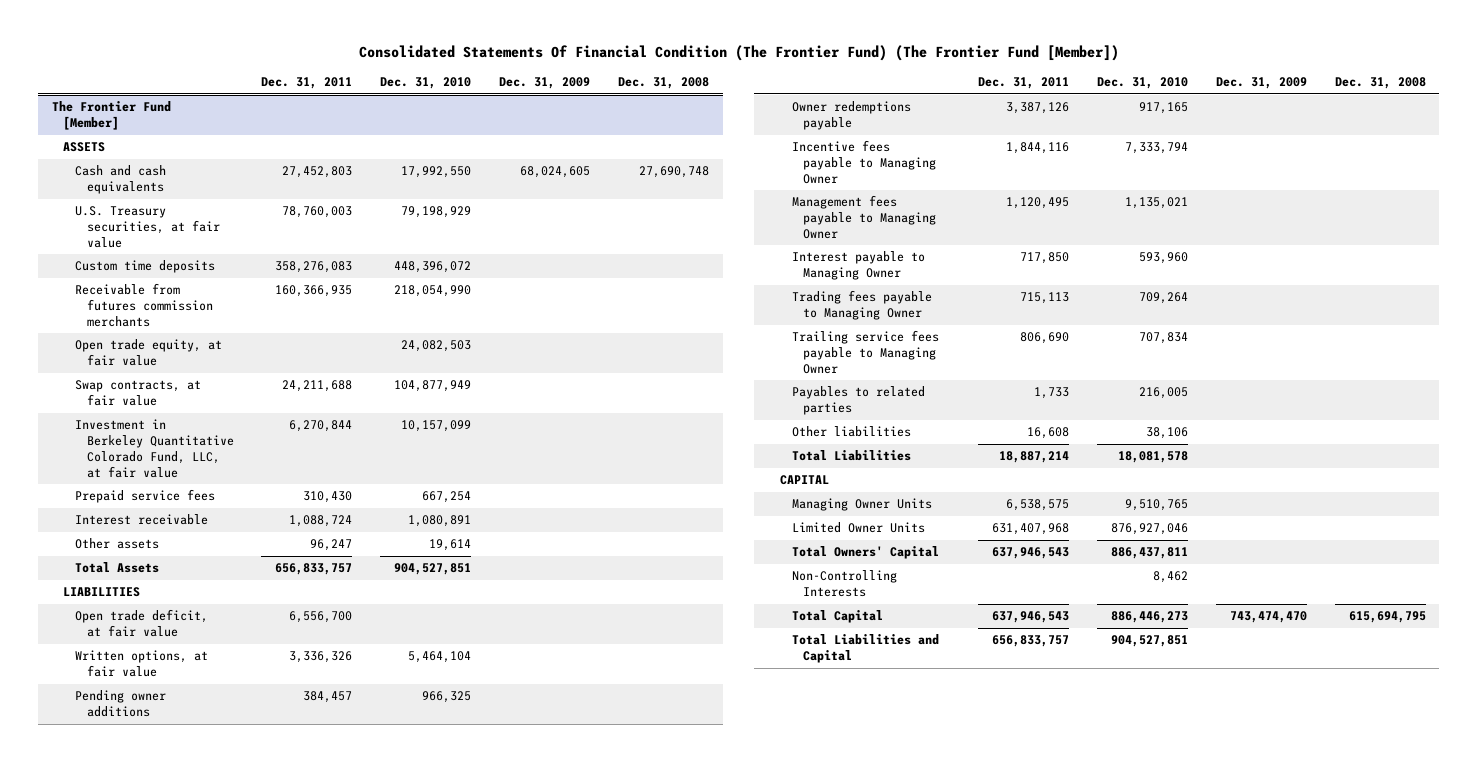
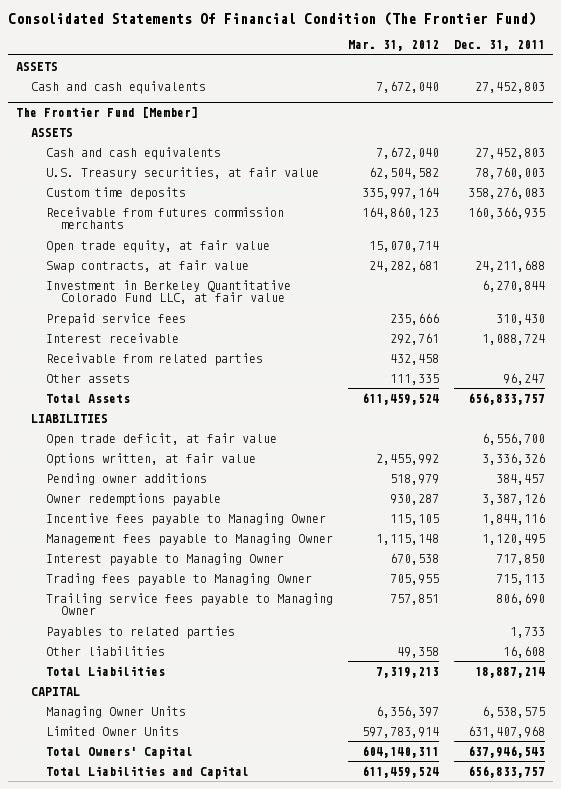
[358,45,1119,62] Consolidated Statements Of Financial Condition (The Frontier Fund) (The Frontier Fund [Member]) -> [8,12,537,27] Consolidated Statements Of Financial Condition (The Frontier Fund)
[380,77,472,90] Dec. 31, 2010 -> none
[499,77,591,90] Dec. 31, 2009 -> none
[617,77,709,90] Dec. 31, 2008 -> none
none -> [348,40,440,52] Mar. 31, 2012
none -> [15,61,58,71] ASSETS
none -> [31,80,207,94] Cash and cash equivalents
[74,419,234,478] Investment in Berkeley Quantitative Colorado Fund, LLC, at fair value -> [46,279,292,305] Investment in Berkeley Quantitative Colorado Fund LLC, at fair value
none -> [46,352,264,366] Receivable from related parties
[74,650,208,678] Written options, at fair value -> [46,452,257,466] Options written, at fair value
[791,570,897,598] Non-Controlling Interests -> none
[791,610,883,624] Total Capital -> none

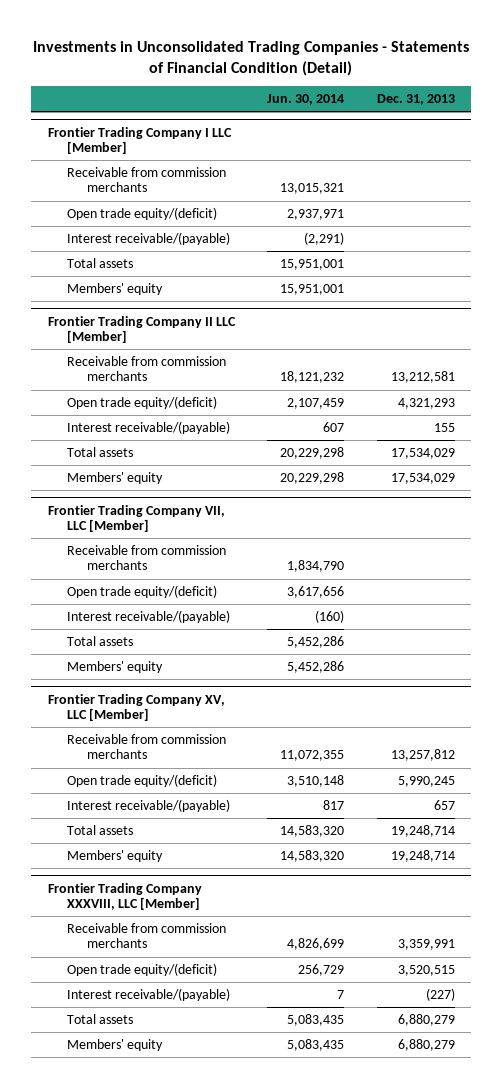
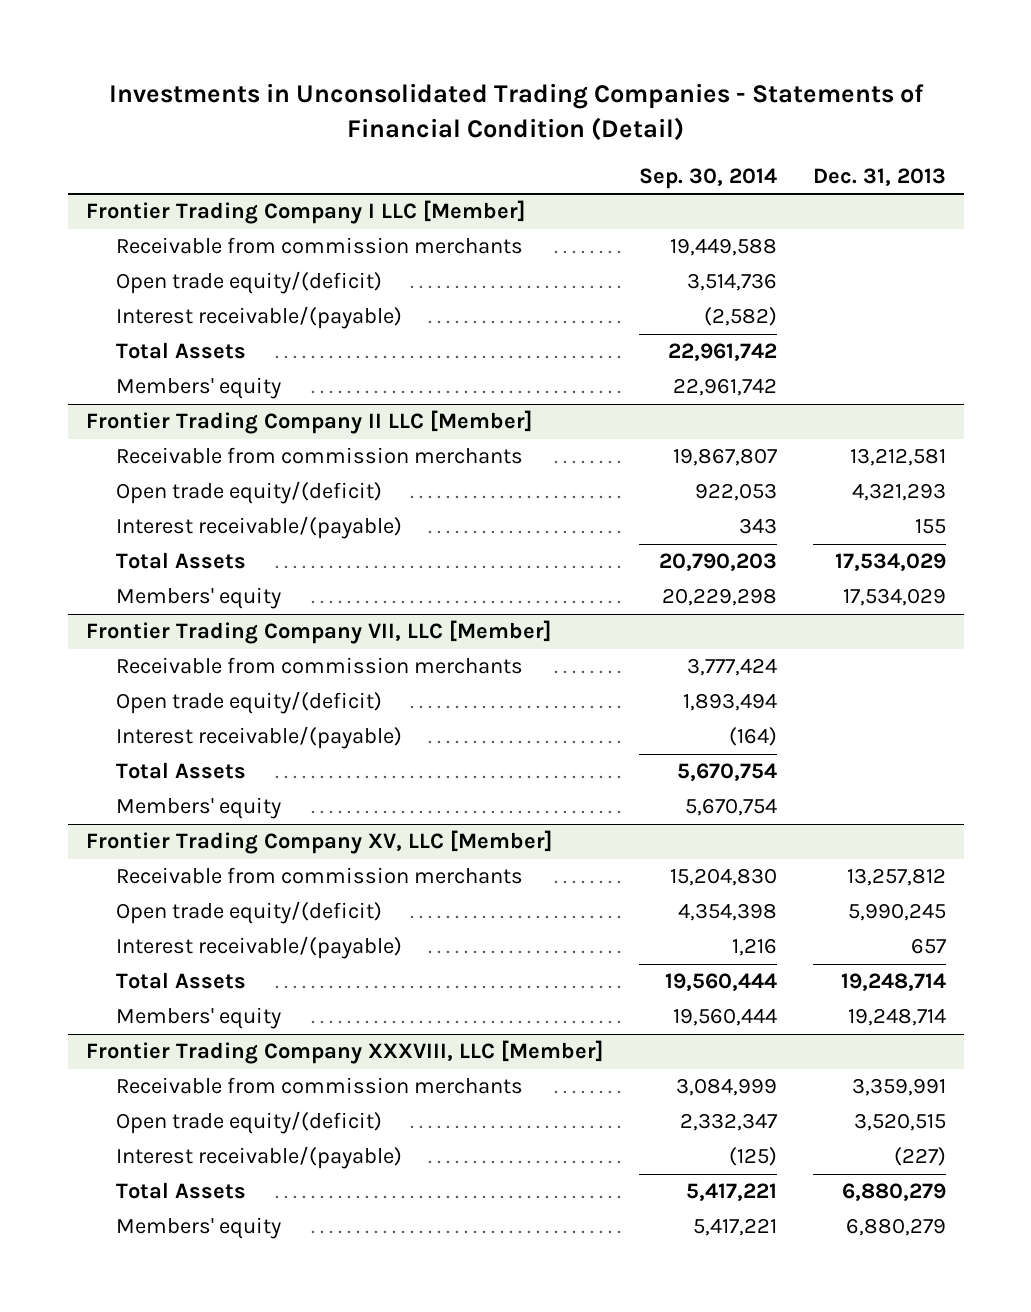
[267,94,345,106] Jun. 30, 2014 -> none
none -> [638,168,777,190] Sep. 30, 2014
[67,257,134,268] Total assets -> [115,342,246,360] Total Assets
[67,446,134,457] Total assets -> [115,552,246,570] Total Assets
[67,635,134,646] Total assets -> [115,762,246,780] Total Assets
[67,824,134,835] Total assets -> [115,972,246,990] Total Assets
[67,1013,134,1024] Total assets -> [115,1182,246,1200] Total Assets

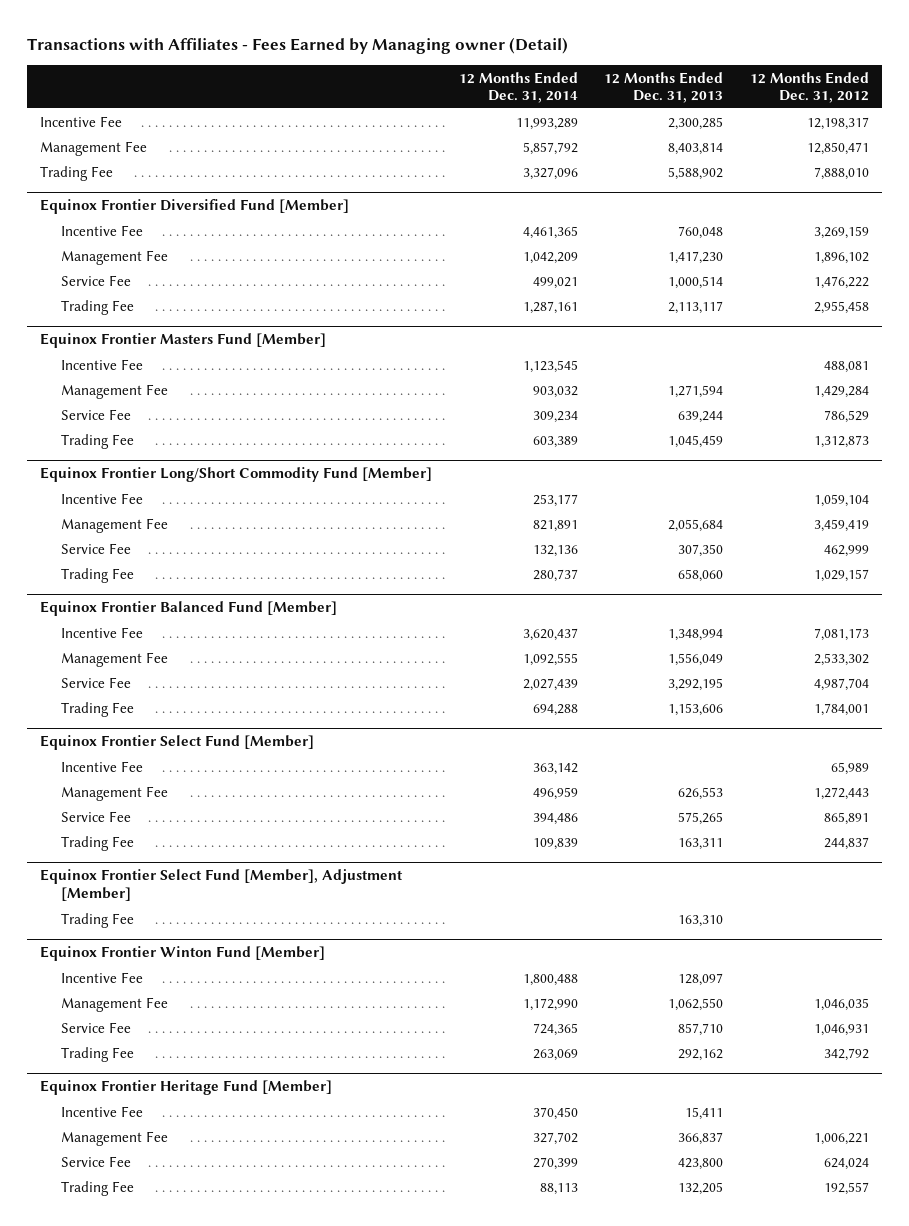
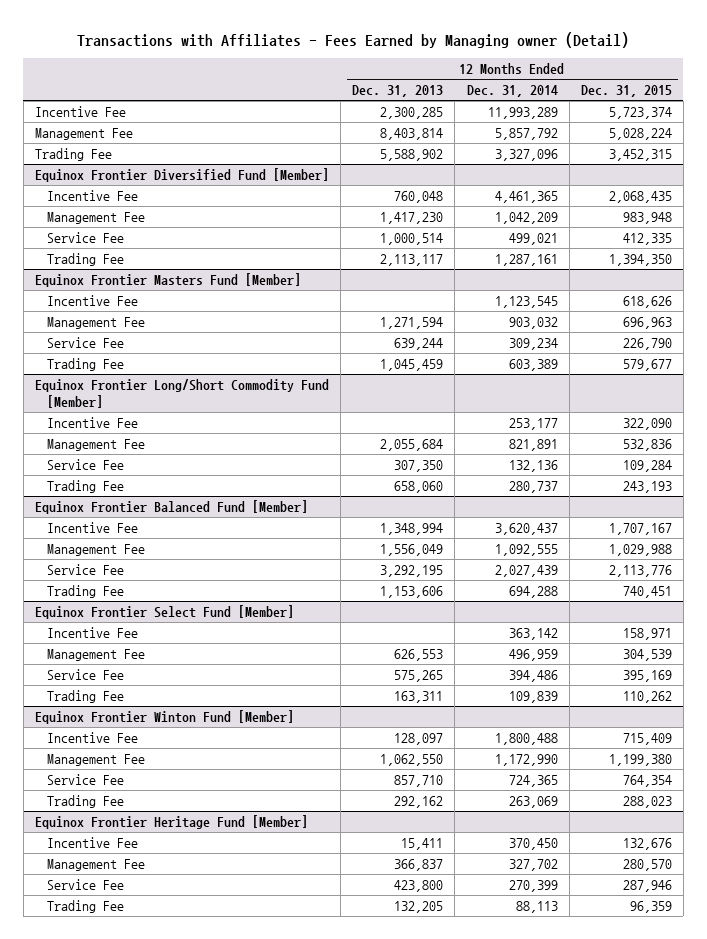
[749,71,869,103] 12 Months Ended Dec. 31, 2012 -> none
none -> [580,84,672,97] Dec. 31, 2015
[40,869,404,901] Equinox Frontier Select Fund [Member], Adjustment [Member] -> none
[60,912,134,928] Trading Fee -> none

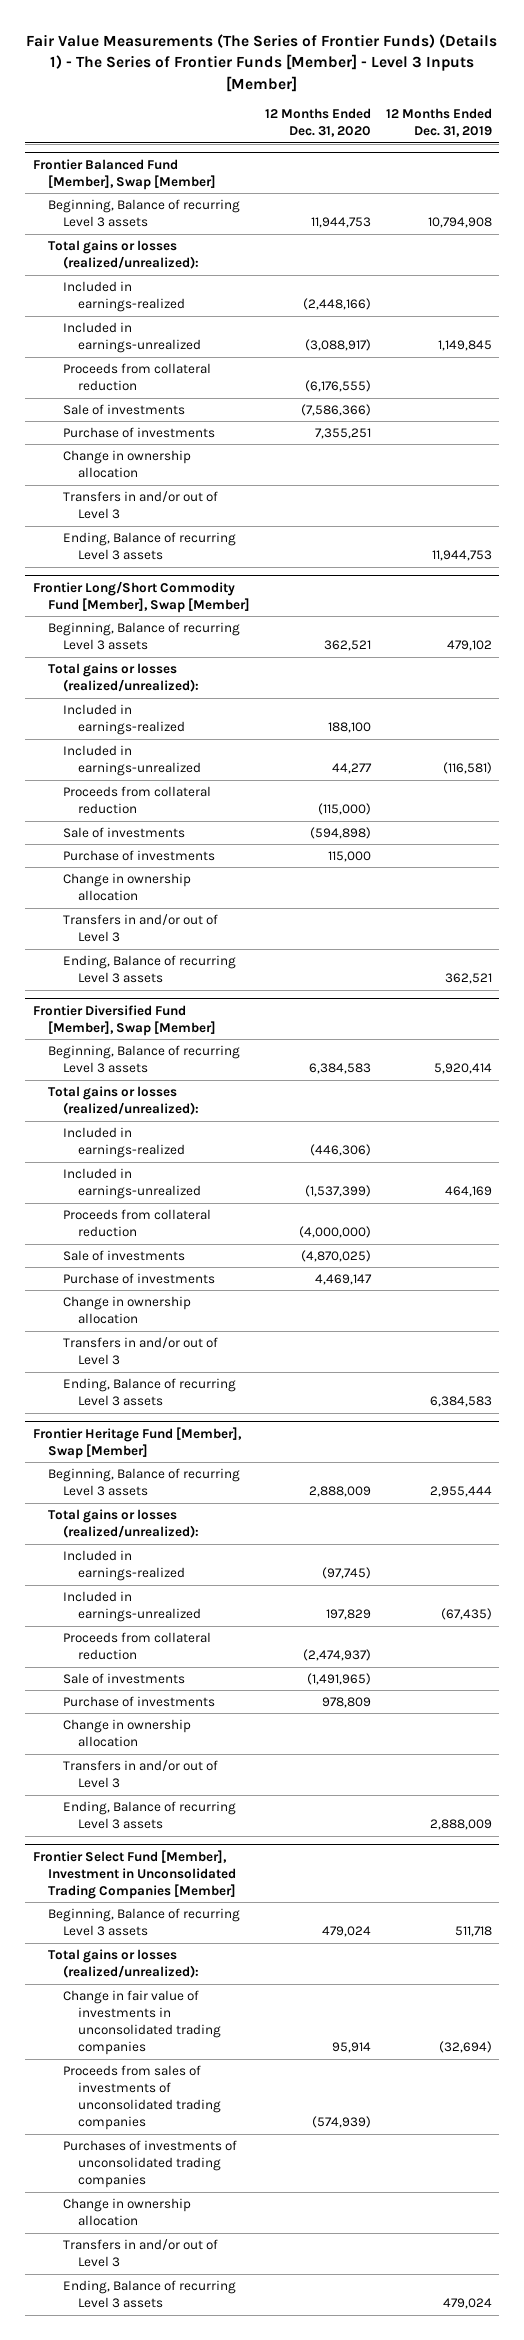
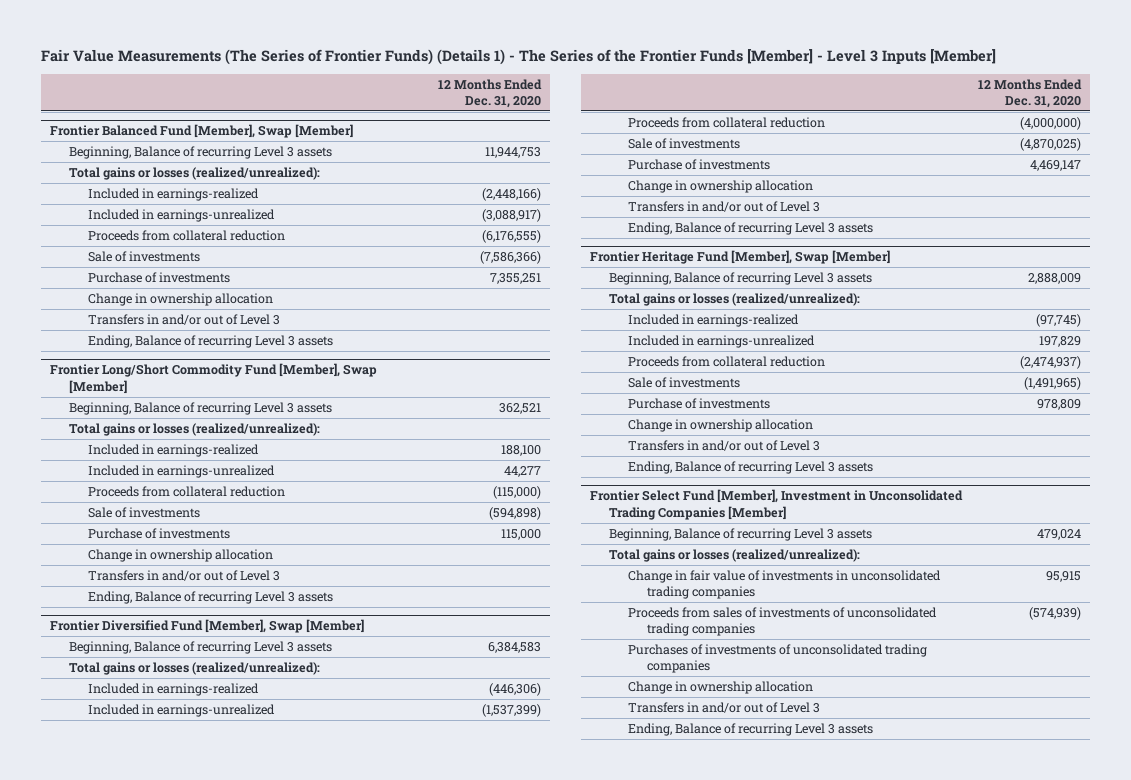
[26,34,498,92] Fair Value Measurements (The Series of Frontier Funds) (Details 1) - The Series of Frontier Funds [Member] - Level 3 Inputs [Member] -> [41,48,997,65] Fair Value Measurements (The Series of Frontier Funds) (Details 1) - The Series of the Frontier Funds [Member] - Level 3 Inputs [Member]
[385,108,492,138] 12 Months Ended Dec. 31, 2019 -> none
[331,2042,371,2054] 95,914 -> [1046,571,1082,583] 95,915

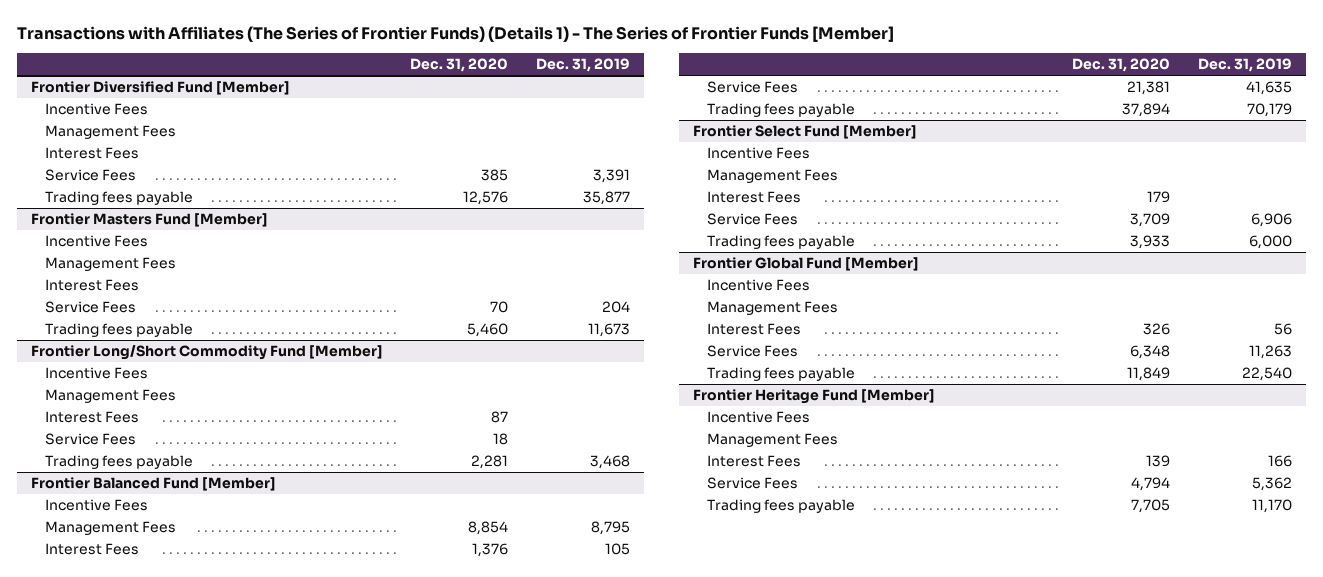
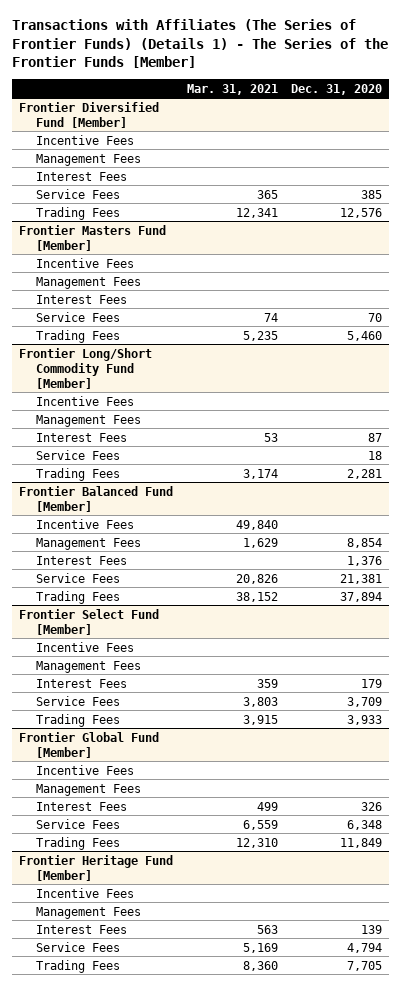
[17,26,895,43] Transactions with Affiliates (The Series of Frontier Funds) (Details 1) - The Series of Frontier Funds [Member] -> [11,19,388,69] Transactions with Affiliates (The Series of Frontier Funds) (Details 1) - The Series of the Frontier Funds [Member]
[536,58,631,73] Dec. 31, 2019 -> none
none -> [186,83,278,95] Mar. 31, 2021
[45,191,194,206] Trading fees payable -> [36,206,121,220] Trading Fees
[45,323,194,338] Trading fees payable -> [36,329,121,343] Trading Fees
[45,455,194,470] Trading fees payable -> [36,467,121,481] Trading Fees
[707,103,856,118] Trading fees payable -> [36,590,121,604] Trading Fees
[707,235,856,250] Trading fees payable -> [36,713,121,727] Trading Fees
[707,367,856,382] Trading fees payable -> [36,836,121,850] Trading Fees
[707,499,856,514] Trading fees payable -> [36,959,121,973] Trading Fees

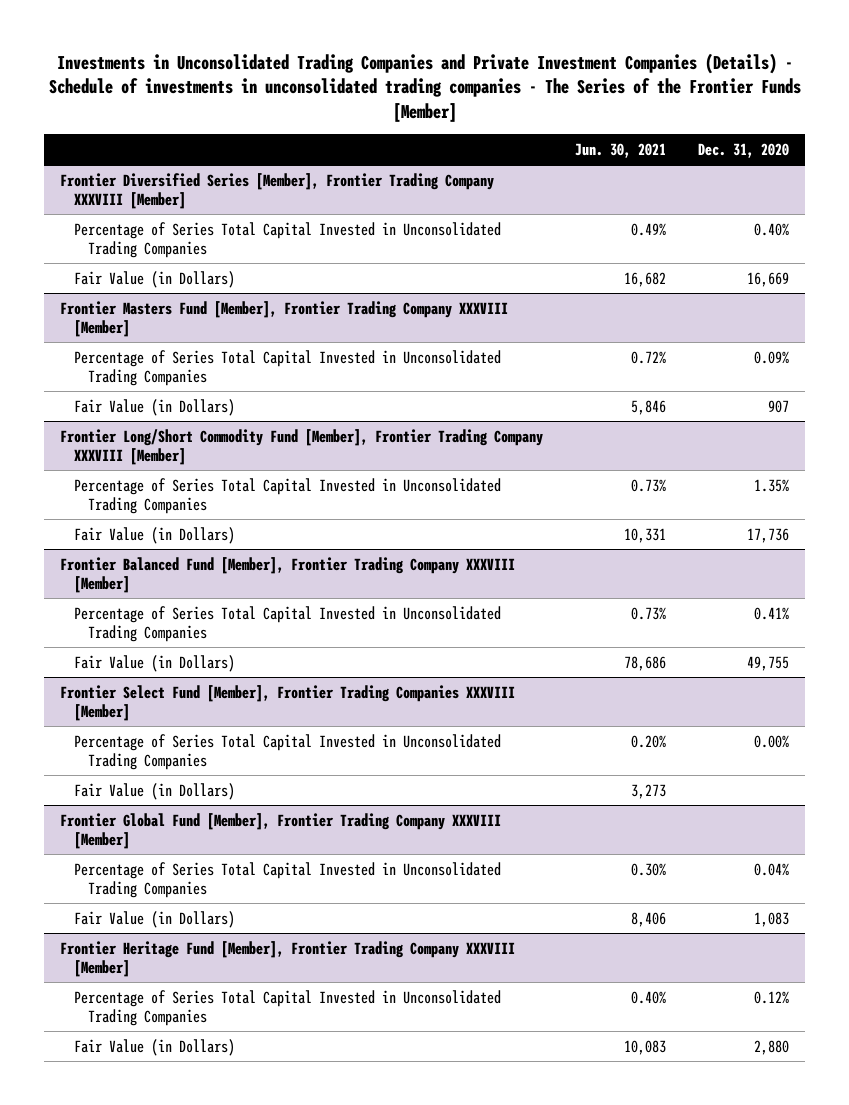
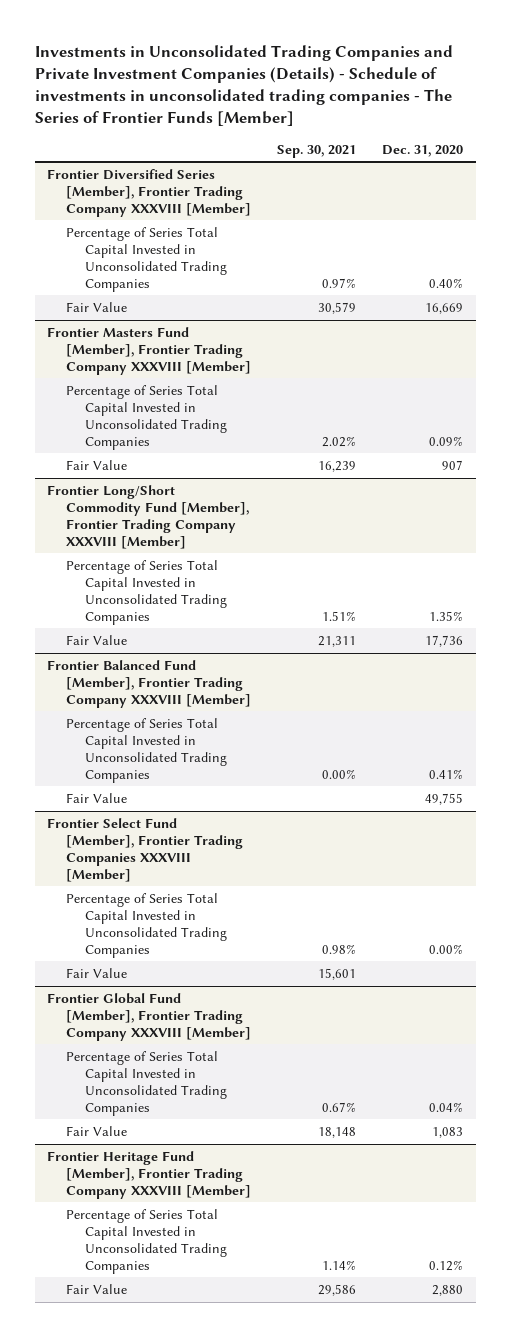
[48,52,801,123] Investments in Unconsolidated Trading Companies and Private Investment Companies (Details) - Schedule of investments in unconsolidated trading companies - The Series of the Frontier Funds [Member] -> [34,44,453,126] Investments in Unconsolidated Trading Companies and Private Investment Companies (Details) - Schedule of investments in unconsolidated trading companies - The Series of Frontier Funds [Member]
[575,142,667,158] Jun. 30, 2021 -> none
none -> [277,144,357,158] Sep. 30, 2021
[74,270,236,288] Fair Value (in Dollars) -> [66,301,128,312] Fair Value
[74,398,236,416] Fair Value (in Dollars) -> [66,459,128,470] Fair Value
[74,526,236,544] Fair Value (in Dollars) -> [66,634,128,645] Fair Value
[74,654,236,672] Fair Value (in Dollars) -> [66,792,128,803] Fair Value
[74,782,236,800] Fair Value (in Dollars) -> [66,967,128,978] Fair Value
[74,910,236,928] Fair Value (in Dollars) -> [66,1125,128,1136] Fair Value
[74,1038,236,1056] Fair Value (in Dollars) -> [66,1283,128,1294] Fair Value

